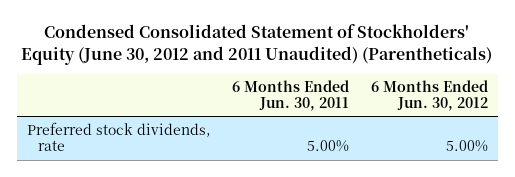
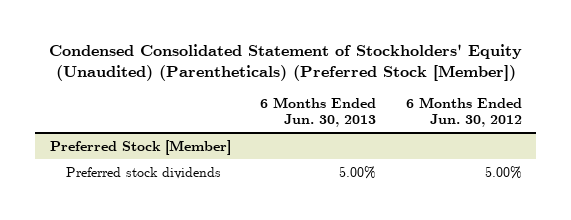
[21,24,493,65] Condensed Consolidated Statement of Stockholders' Equity (June 30, 2012 and 2011 Unaudited) (Parentheticals) -> [48,44,522,82] Condensed Consolidated Statement of Stockholders' Equity (Unaudited) (Parentheticals) (Preferred Stock [Member])
[232,80,350,112] 6 Months Ended Jun. 30, 2011 -> none
none -> [260,97,377,128] 6 Months Ended Jun. 30, 2013
none -> [49,139,231,155] Preferred Stock [Member]
[27,122,212,152] Preferred stock dividends, rate -> [65,166,221,179] Preferred stock dividends

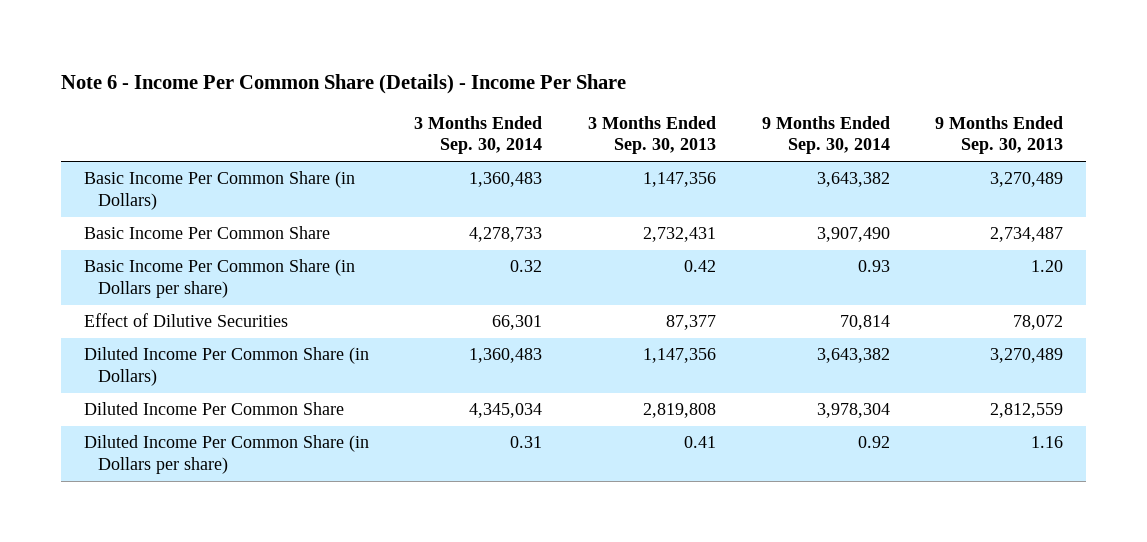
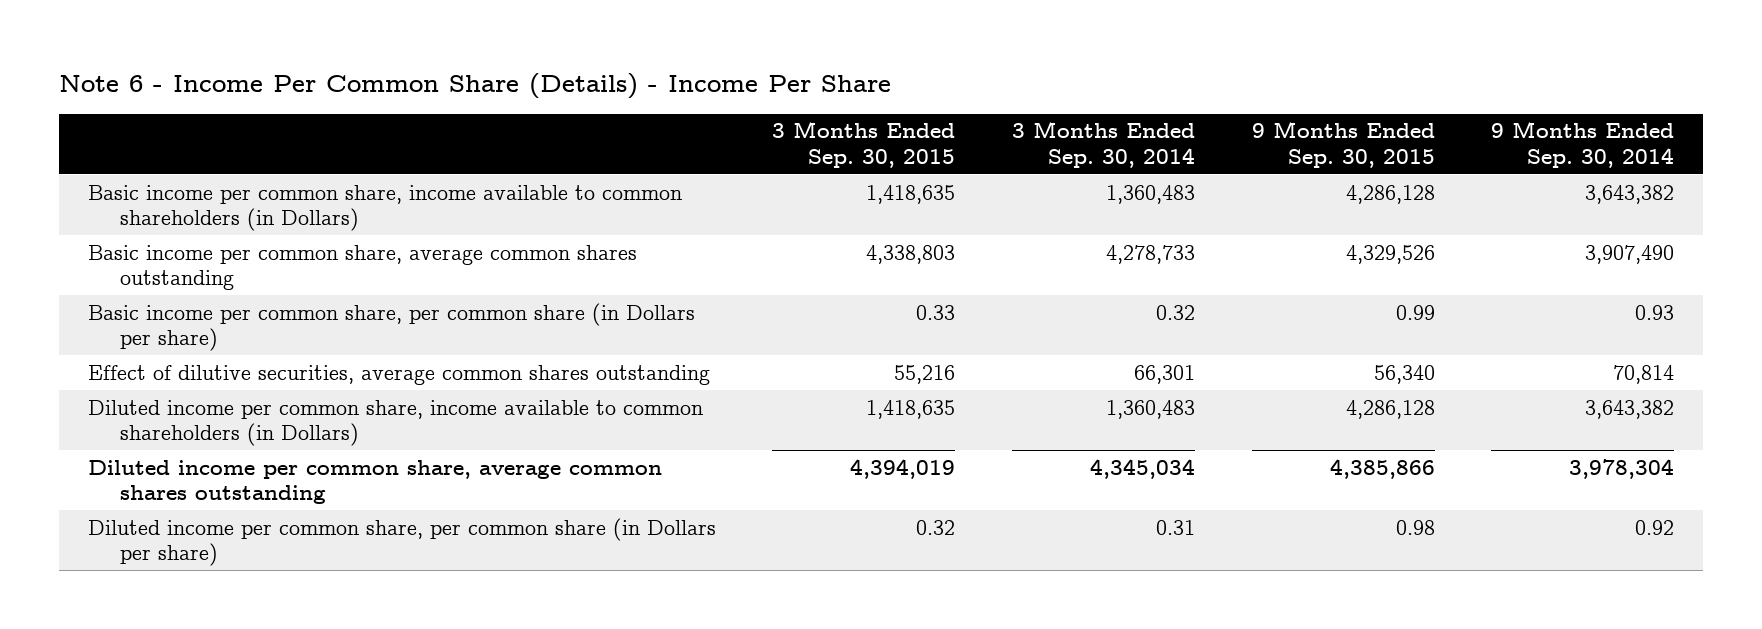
[587,115,716,155] 3 Months Ended Sep. 30, 2013 -> none
[935,115,1064,155] 9 Months Ended Sep. 30, 2013 -> none
none -> [772,121,956,168] 3 Months Ended Sep. 30, 2015
none -> [1251,121,1435,168] 9 Months Ended Sep. 30, 2015
[83,171,355,210] Basic Income Per Common Share (in Dollars) -> [87,184,682,231] Basic income per common share, income available to common shareholders (in Dollars)
[83,226,330,240] Basic Income Per Common Share -> [87,244,637,290] Basic income per common share, average common shares outstanding
[83,259,355,298] Basic Income Per Common Share (in Dollars per share) -> [87,302,695,351] Basic income per common share, per common share (in Dollars per share)
[83,313,288,328] Effect of Dilutive Securities -> [87,364,710,385] Effect of dilutive securities, average common shares outstanding
[83,347,369,386] Diluted Income Per Common Share (in Dollars) -> [87,399,703,446] Diluted income per common share, income available to common shareholders (in Dollars)
[83,402,344,416] Diluted Income Per Common Share -> [87,459,662,504] Diluted income per common share, average common shares outstanding
[83,435,369,474] Diluted Income Per Common Share (in Dollars per share) -> [87,517,716,566] Diluted income per common share, per common share (in Dollars per share)

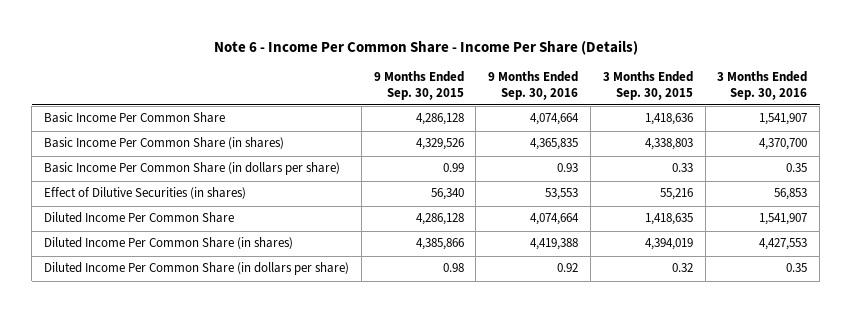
[59,73,892,100] Note 6 - Income Per Common Share (Details) - Income Per Share -> [213,39,638,55] Note 6 - Income Per Common Share - Income Per Share (Details)
[1012,121,1196,168] 3 Months Ended Sep. 30, 2014 -> none
[1491,121,1675,168] 9 Months Ended Sep. 30, 2014 -> none
none -> [488,71,579,100] 9 Months Ended Sep. 30, 2016
none -> [717,71,808,100] 3 Months Ended Sep. 30, 2016
[87,184,682,231] Basic income per common share, income available to common shareholders (in Dollars) -> [44,112,226,124] Basic Income Per Common Share
[866,184,956,204] 1,418,635 -> [644,113,693,126] 1,418,636
[87,244,637,290] Basic income per common share, average common shares outstanding -> [44,137,285,150] Basic Income Per Common Share (in shares)
[87,302,695,351] Basic income per common share, per common share (in Dollars per share) -> [44,162,341,176] Basic Income Per Common Share (in dollars per share)
[87,364,710,385] Effect of dilutive securities, average common shares outstanding -> [44,187,247,200] Effect of Dilutive Securities (in shares)
[87,399,703,446] Diluted income per common share, income available to common shareholders (in Dollars) -> [44,212,235,224] Diluted Income Per Common Share
[87,459,662,504] Diluted income per common share, average common shares outstanding -> [44,237,294,250] Diluted Income Per Common Share (in shares)
[87,517,716,566] Diluted income per common share, per common share (in Dollars per share) -> [44,262,350,276] Diluted Income Per Common Share (in dollars per share)

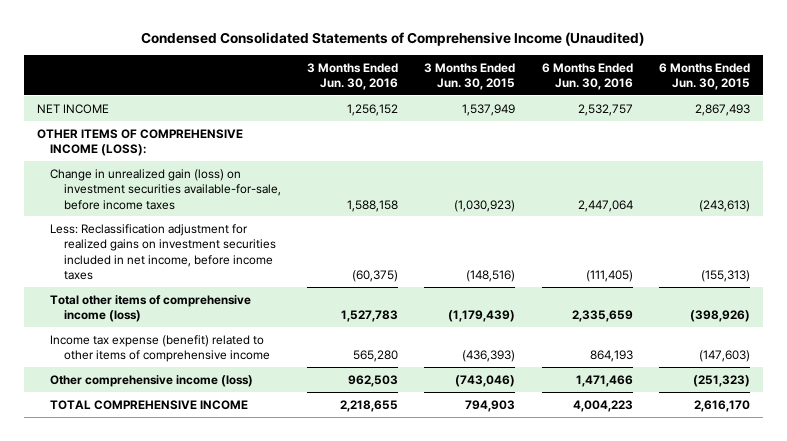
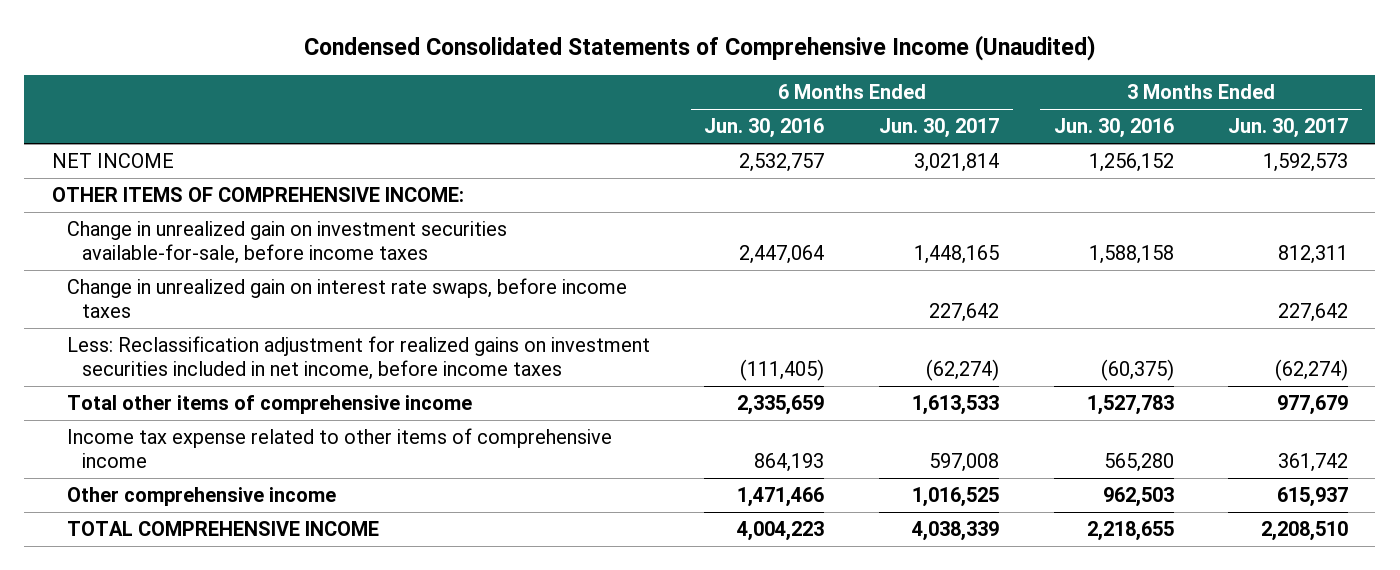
[424,62,516,91] 3 Months Ended Jun. 30, 2015 -> none
[658,62,750,91] 6 Months Ended Jun. 30, 2015 -> none
none -> [878,118,999,139] Jun. 30, 2017
none -> [1228,118,1349,139] Jun. 30, 2017
[37,128,244,157] OTHER ITEMS OF COMPREHENSIVE INCOME (LOSS): -> [51,187,464,203] OTHER ITEMS OF COMPREHENSIVE INCOME:
[50,168,281,210] Change in unrealized gain (loss) on investment securities available-for-sale, before income taxes -> [66,221,507,265] Change in unrealized gain on investment securities available-for-sale, before income taxes
none -> [66,278,627,319] Change in unrealized gain on interest rate swaps, before income taxes
[50,294,252,323] Total other items of comprehensive income (loss) -> [66,395,472,415] Total other items of comprehensive income
[50,334,270,363] Income tax expense (benefit) related to other items of comprehensive income -> [66,428,612,469] Income tax expense related to other items of comprehensive income
[50,374,254,387] Other comprehensive income (loss) -> [66,487,336,507] Other comprehensive income

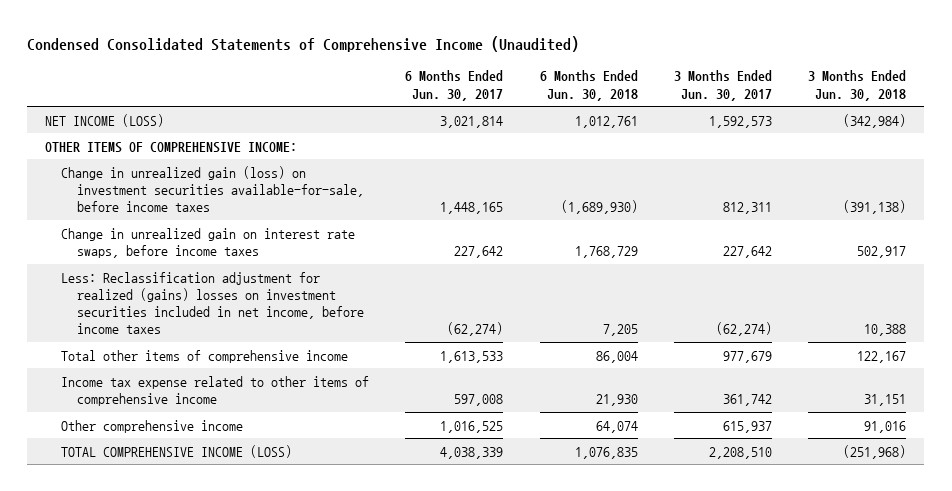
[704,118,825,139] Jun. 30, 2016 -> none
[1053,118,1174,139] Jun. 30, 2016 -> none
none -> [539,70,638,101] 6 Months Ended Jun. 30, 2018
none -> [808,70,907,101] 3 Months Ended Jun. 30, 2018
[51,153,174,169] NET INCOME -> [45,113,165,127] NET INCOME (LOSS)
[66,221,507,265] Change in unrealized gain on investment securities available-for-sale, before income taxes -> [61,165,364,213] Change in unrealized gain (loss) on investment securities available-for-sale, before income taxes
[66,336,650,381] Less: Reclassification adjustment for realized gains on investment securities included in net income, before income taxes -> [61,271,364,335] Less: Reclassification adjustment for realized (gains) losses on investment securities included in net income, before income taxes
[66,521,379,537] TOTAL COMPREHENSIVE INCOME -> [61,444,293,458] TOTAL COMPREHENSIVE INCOME (LOSS)

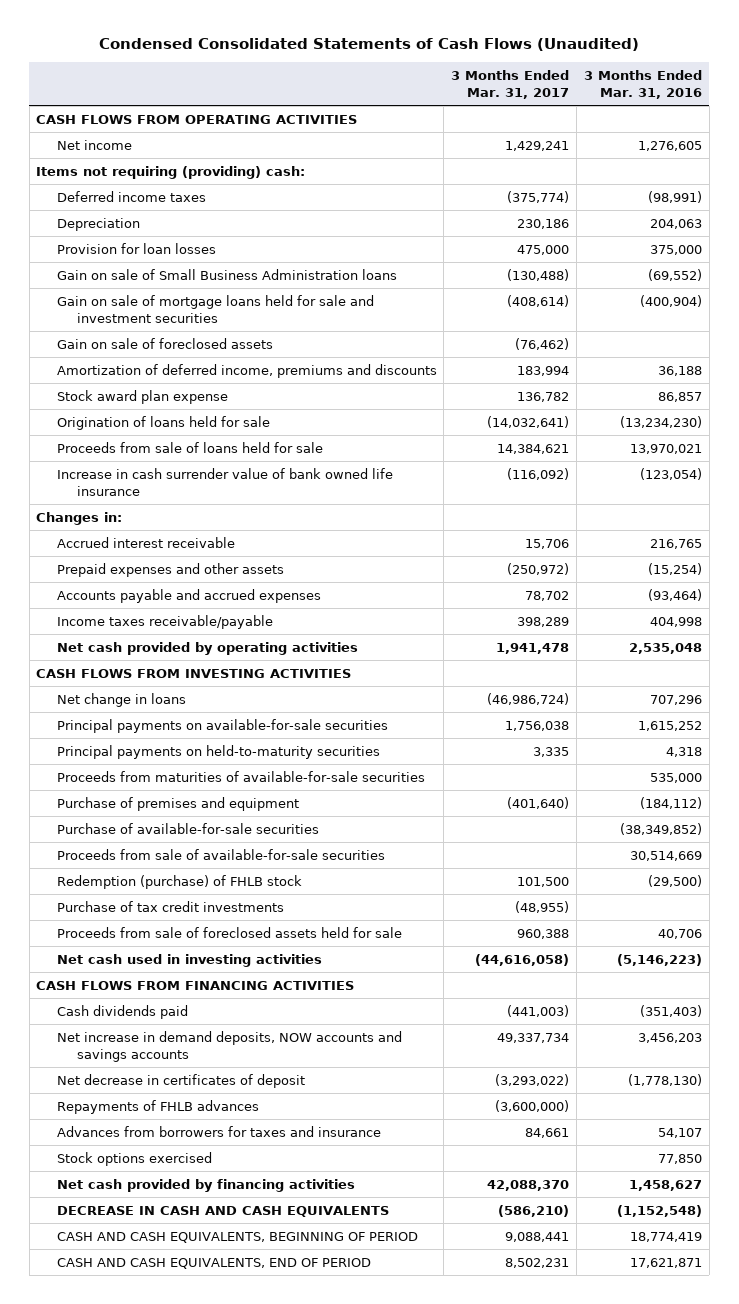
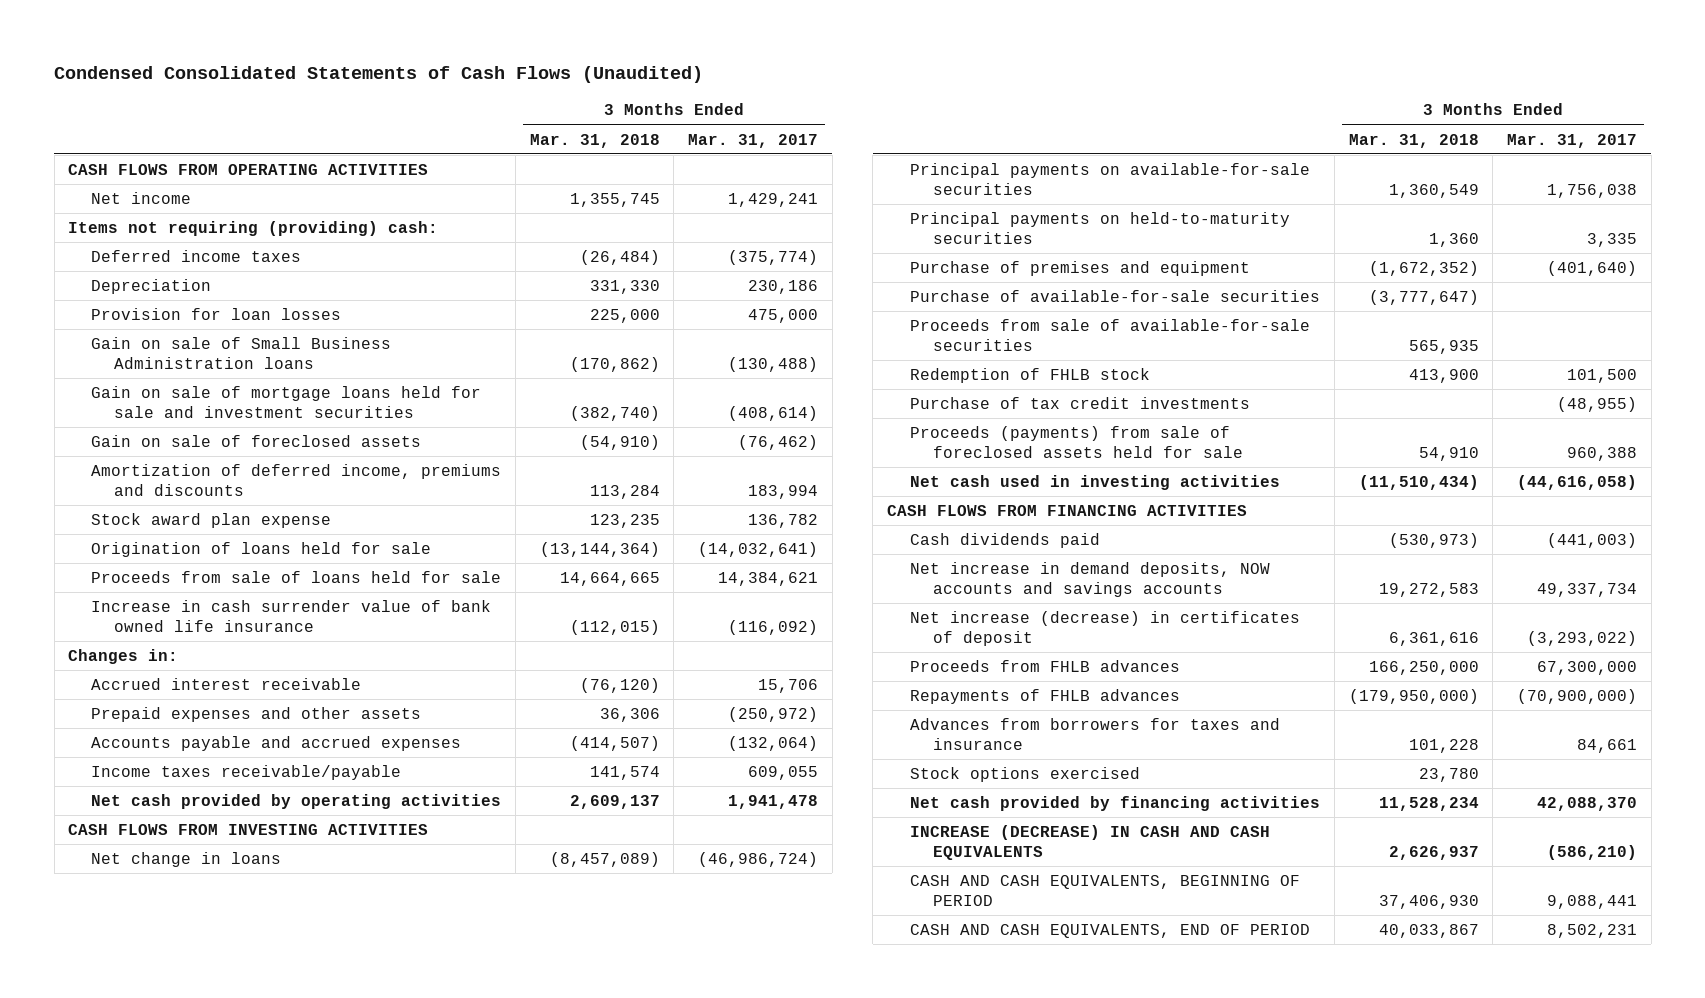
[584,70,703,99] 3 Months Ended Mar. 31, 2016 -> none
none -> [529,133,660,148] Mar. 31, 2018
[525,590,570,601] 78,702 -> [728,735,819,751] (132,064)
[517,616,570,627] 398,289 -> [748,765,819,780] 609,055
[56,770,425,782] Proceeds from maturities of available-for-sale securities -> none
[56,874,302,889] Redemption (purchase) of FHLB stock -> [910,367,1151,383] Redemption of FHLB stock
[56,926,402,938] Proceeds from sale of foreclosed assets held for sale -> [910,425,1244,458] Proceeds (payments) from sale of foreclosed assets held for sale
[56,1073,305,1088] Net decrease in certificates of deposit -> [910,610,1301,646] Net increase (decrease) in certificates of deposit
none -> [910,659,1181,672] Proceeds from FHLB advances
[495,1099,570,1112] (3,600,000) -> [1517,688,1638,704] (70,900,000)
[56,1205,389,1217] DECREASE IN CASH AND CASH EQUIVALENTS -> [910,824,1271,860] INCREASE (DECREASE) IN CASH AND CASH EQUIVALENTS

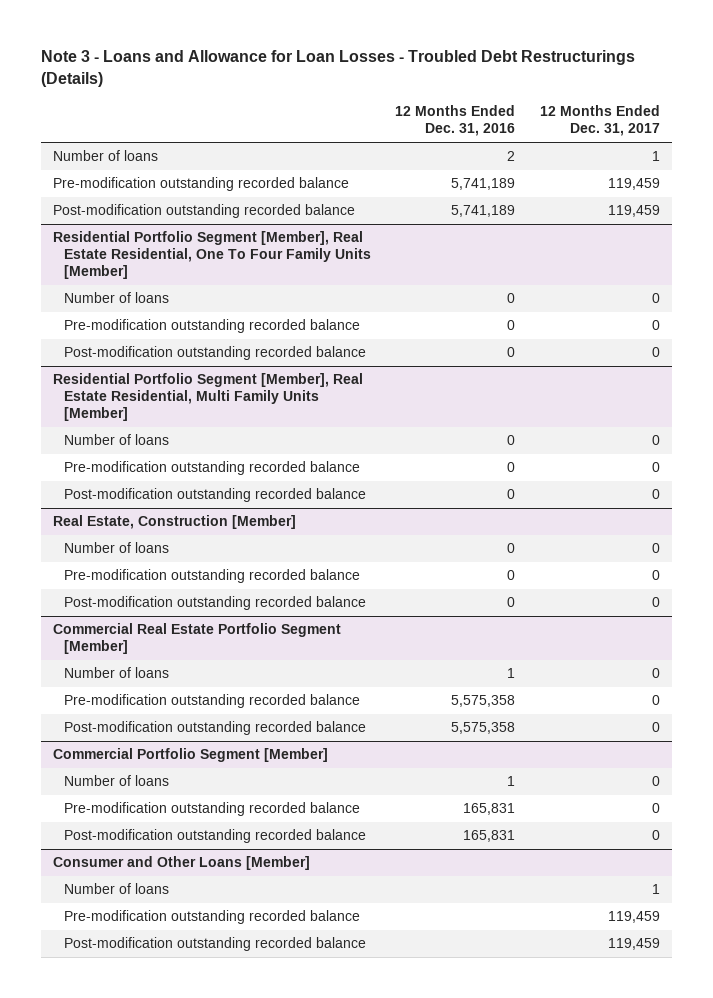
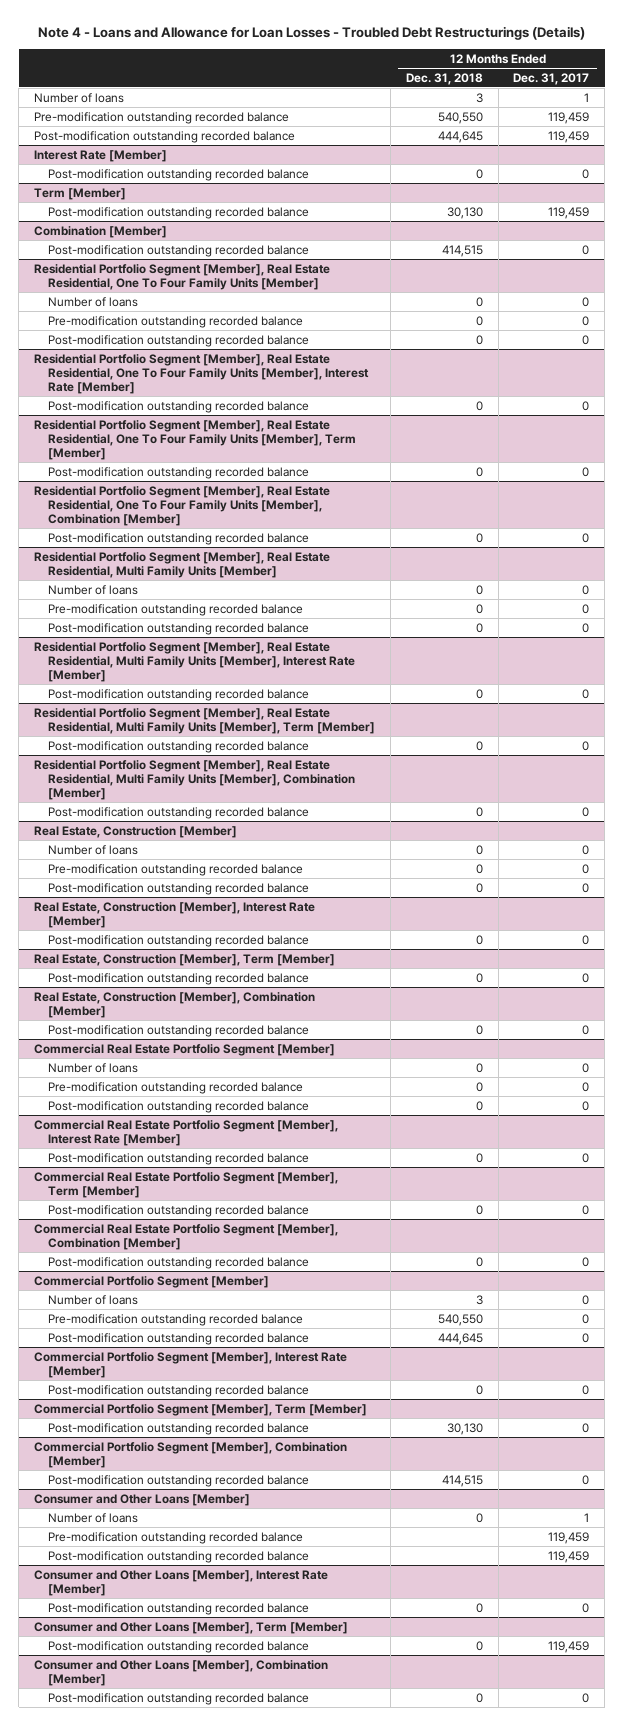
[40,50,635,87] Note 3 - Loans and Allowance for Loan Losses - Troubled Debt Restructurings (Details) -> [37,26,585,41] Note 4 - Loans and Allowance for Loan Losses - Troubled Debt Restructurings (Details)
[395,105,516,137] 12 Months Ended Dec. 31, 2016 -> none
none -> [405,72,483,85] Dec. 31, 2018
none -> [34,149,168,162] Interest Rate [Member]
none -> [48,168,310,181] Post-modification outstanding recorded balance
none -> [34,187,127,200] Term [Member]
none -> [48,206,310,219] Post-modification outstanding recorded balance
none -> [34,225,168,238] Combination [Member]
none -> [48,244,310,257] Post-modification outstanding recorded balance
none -> [34,353,370,395] Residential Portfolio Segment [Member], Real Estate Residential, One To Four Family Units [Member], Interest Rate [Member]
none -> [48,400,310,413] Post-modification outstanding recorded balance
none -> [34,419,357,461] Residential Portfolio Segment [Member], Real Estate Residential, One To Four Family Units [Member], Term [Member]
none -> [48,466,310,479] Post-modification outstanding recorded balance
none -> [34,485,331,527] Residential Portfolio Segment [Member], Real Estate Residential, One To Four Family Units [Member], Combination [Member]
none -> [48,532,310,545] Post-modification outstanding recorded balance
none -> [34,641,356,683] Residential Portfolio Segment [Member], Real Estate Residential, Multi Family Units [Member], Interest Rate [Member]
none -> [48,688,310,701] Post-modification outstanding recorded balance
none -> [34,707,376,734] Residential Portfolio Segment [Member], Real Estate Residential, Multi Family Units [Member], Term [Member]
none -> [48,740,310,753] Post-modification outstanding recorded balance
none -> [34,759,356,801] Residential Portfolio Segment [Member], Real Estate Residential, Multi Family Units [Member], Combination [Member]
none -> [48,806,310,819] Post-modification outstanding recorded balance
none -> [34,901,316,928] Real Estate, Construction [Member], Interest Rate [Member]
none -> [48,934,310,947] Post-modification outstanding recorded balance
none -> [34,953,336,966] Real Estate, Construction [Member], Term [Member]
none -> [48,972,310,985] Post-modification outstanding recorded balance
none -> [34,991,316,1018] Real Estate, Construction [Member], Combination [Member]
none -> [48,1024,310,1037] Post-modification outstanding recorded balance
none -> [34,1119,339,1146] Commercial Real Estate Portfolio Segment [Member], Interest Rate [Member]
none -> [48,1152,310,1165] Post-modification outstanding recorded balance
none -> [34,1171,339,1198] Commercial Real Estate Portfolio Segment [Member], Term [Member]
none -> [48,1204,310,1217] Post-modification outstanding recorded balance
none -> [34,1223,339,1250] Commercial Real Estate Portfolio Segment [Member], Combination [Member]
none -> [48,1256,310,1269] Post-modification outstanding recorded balance
none -> [34,1351,348,1378] Commercial Portfolio Segment [Member], Interest Rate [Member]
none -> [48,1384,310,1397] Post-modification outstanding recorded balance
none -> [34,1403,368,1416] Commercial Portfolio Segment [Member], Term [Member]
none -> [48,1422,310,1435] Post-modification outstanding recorded balance
none -> [34,1441,348,1468] Commercial Portfolio Segment [Member], Combination [Member]
none -> [48,1474,310,1487] Post-modification outstanding recorded balance
none -> [34,1569,329,1596] Consumer and Other Loans [Member], Interest Rate [Member]
none -> [48,1602,310,1615] Post-modification outstanding recorded balance
none -> [34,1621,349,1634] Consumer and Other Loans [Member], Term [Member]
none -> [48,1640,310,1653] Post-modification outstanding recorded balance
none -> [34,1659,329,1686] Consumer and Other Loans [Member], Combination [Member]
none -> [48,1692,310,1705] Post-modification outstanding recorded balance

